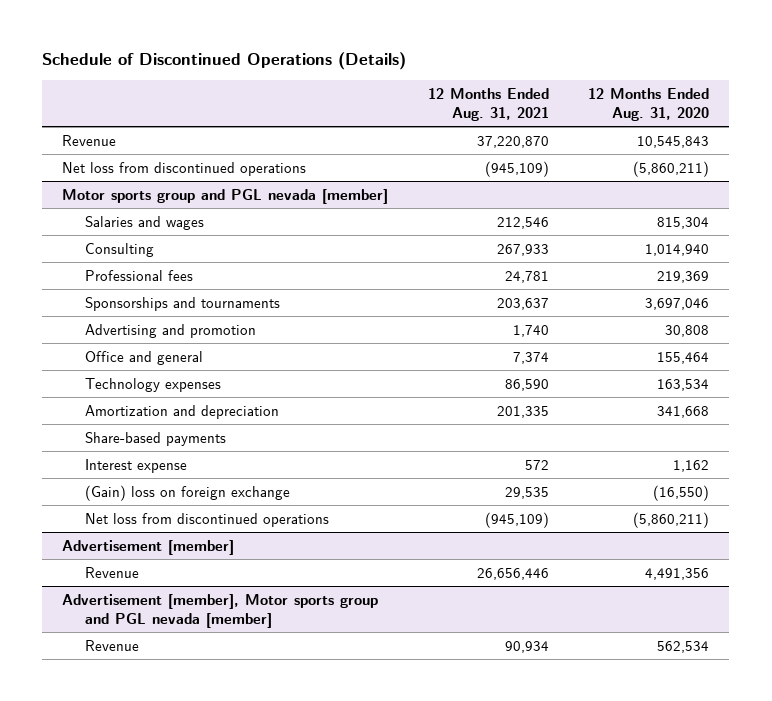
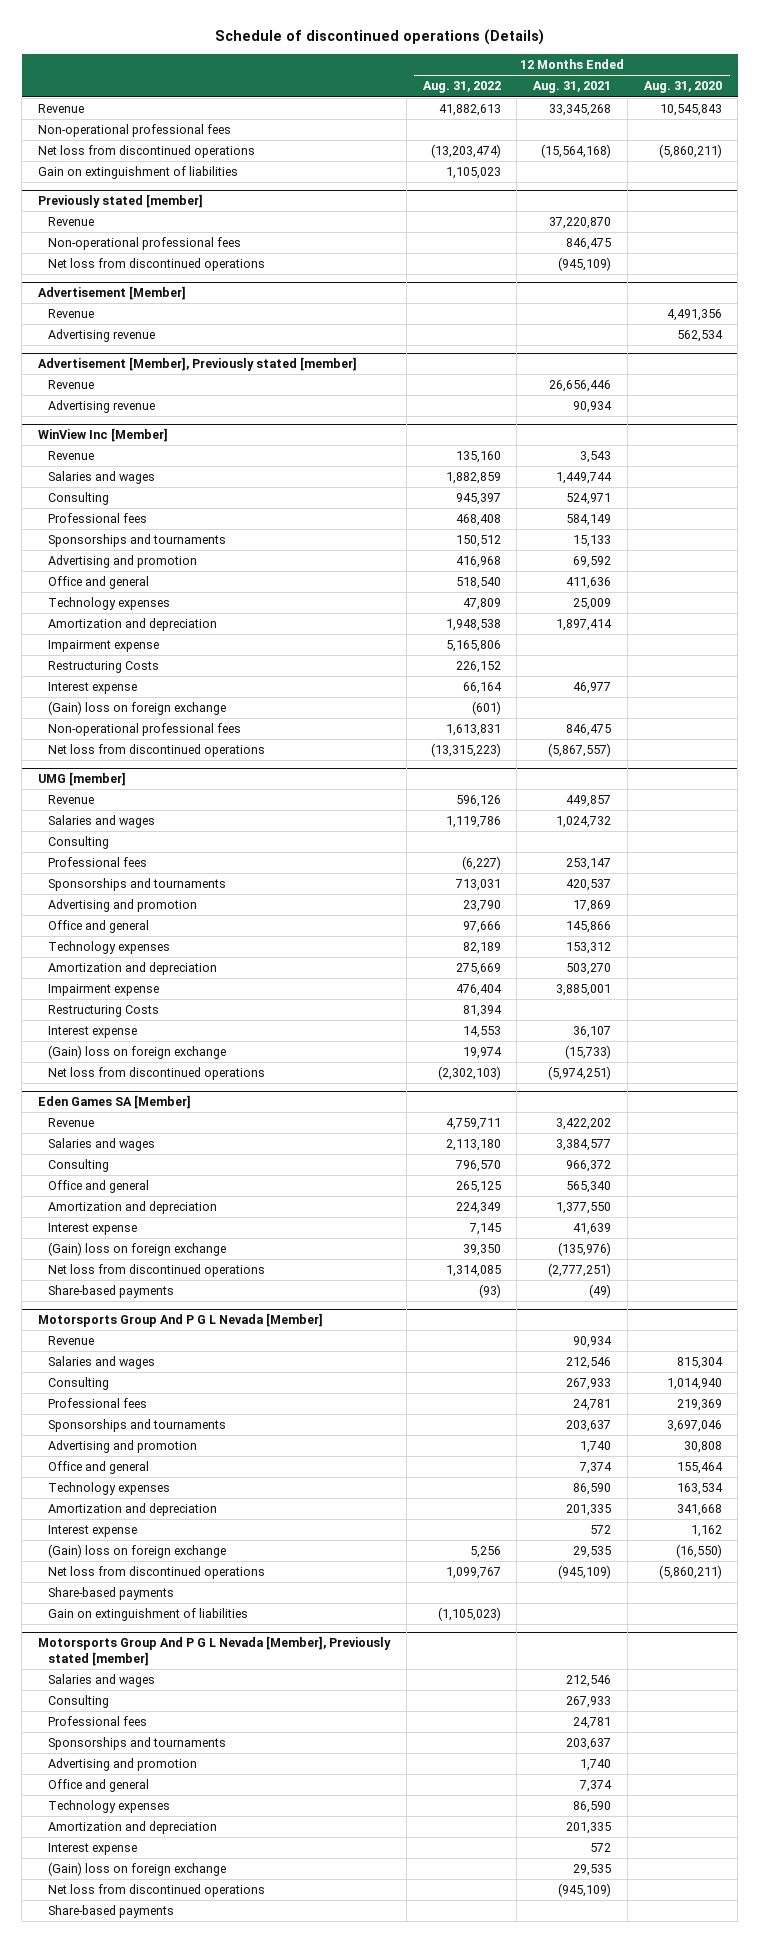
[42,52,407,71] Schedule of Discontinued Operations (Details) -> [214,29,544,46] Schedule of discontinued operations (Details)
none -> [422,81,501,94] Aug. 31, 2022
[62,188,389,204] Motor sports group and PGL nevada [member] -> none
[476,135,549,148] 37,220,870 -> [549,104,612,117] 33,345,268
none -> [38,124,232,138] Non-operational professional fees
[484,160,549,177] (945,109) -> [541,144,612,159] (15,564,168)
none -> [38,166,239,180] Gain on extinguishment of liabilities
none -> [38,194,204,209] Previously stated [member]
none -> [47,217,94,227] Revenue
none -> [47,237,241,251] Non-operational professional fees
none -> [47,258,265,272] Net loss from discontinued operations
none -> [38,286,187,301] Advertisement [Member]
none -> [47,309,94,319] Revenue
none -> [47,329,155,343] Advertising revenue
none -> [38,357,358,372] Advertisement [Member], Previously stated [member]
none -> [47,380,94,390] Revenue
none -> [47,400,155,414] Advertising revenue
none -> [38,428,169,443] WinView Inc [Member]
none -> [47,451,94,461] Revenue
none -> [47,471,155,485] Salaries and wages
none -> [47,492,109,506] Consulting
none -> [47,513,147,524] Professional fees
none -> [47,534,226,548] Sponsorships and tournaments
none -> [47,555,197,569] Advertising and promotion
none -> [47,576,149,590] Office and general
none -> [47,597,170,611] Technology expenses
none -> [47,618,217,632] Amortization and depreciation
none -> [47,640,159,653] Impairment expense
none -> [47,661,159,674] Restructuring Costs
none -> [47,682,137,695] Interest expense
none -> [47,701,226,716] (Gain) loss on foreign exchange
none -> [47,723,241,737] Non-operational professional fees
none -> [47,744,265,758] Net loss from discontinued operations
none -> [38,772,127,787] UMG [member]
none -> [47,795,94,805] Revenue
none -> [47,815,155,829] Salaries and wages
none -> [47,836,109,850] Consulting
none -> [47,857,147,868] Professional fees
none -> [47,878,226,892] Sponsorships and tournaments
none -> [47,899,197,913] Advertising and promotion
none -> [47,920,149,934] Office and general
none -> [47,941,170,955] Technology expenses
none -> [47,962,217,976] Amortization and depreciation
none -> [47,984,159,997] Impairment expense
none -> [47,1005,159,1018] Restructuring Costs
none -> [47,1026,137,1039] Interest expense
none -> [47,1045,226,1060] (Gain) loss on foreign exchange
none -> [47,1067,265,1081] Net loss from discontinued operations
none -> [38,1095,192,1110] Eden Games SA [Member]
none -> [47,1118,94,1128] Revenue
none -> [47,1138,155,1152] Salaries and wages
none -> [47,1159,109,1173] Consulting
none -> [47,1180,149,1194] Office and general
none -> [47,1201,217,1215] Amortization and depreciation
none -> [47,1223,137,1236] Interest expense
none -> [47,1242,226,1257] (Gain) loss on foreign exchange
none -> [47,1264,265,1278] Net loss from discontinued operations
none -> [47,1285,174,1299] Share-based payments
none -> [38,1313,324,1328] Motorsports Group And P G L Nevada [Member]
none -> [47,1336,94,1346] Revenue
[85,431,227,446] Share-based payments -> none
[62,539,235,555] Advertisement [member] -> none
[85,566,140,578] Revenue -> none
[62,593,379,628] Advertisement [member], Motor sports group and PGL nevada [member] -> none
[85,639,140,651] Revenue -> none
none -> [47,1587,174,1601] Share-based payments
none -> [47,1608,248,1622] Gain on extinguishment of liabilities
none -> [38,1636,392,1667] Motorsports Group And P G L Nevada [Member], Previously stated [member]
none -> [47,1674,155,1688] Salaries and wages
none -> [47,1695,109,1709] Consulting
none -> [47,1716,147,1727] Professional fees
none -> [47,1737,226,1751] Sponsorships and tournaments
none -> [47,1758,197,1772] Advertising and promotion
none -> [47,1779,149,1793] Office and general
none -> [47,1800,170,1814] Technology expenses
none -> [47,1821,217,1835] Amortization and depreciation
none -> [47,1843,137,1856] Interest expense
none -> [47,1862,226,1877] (Gain) loss on foreign exchange
none -> [47,1884,265,1898] Net loss from discontinued operations
none -> [47,1905,174,1919] Share-based payments

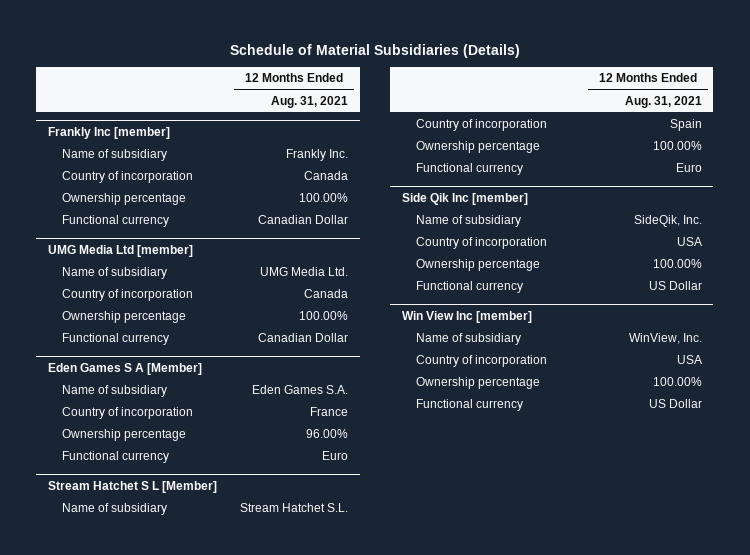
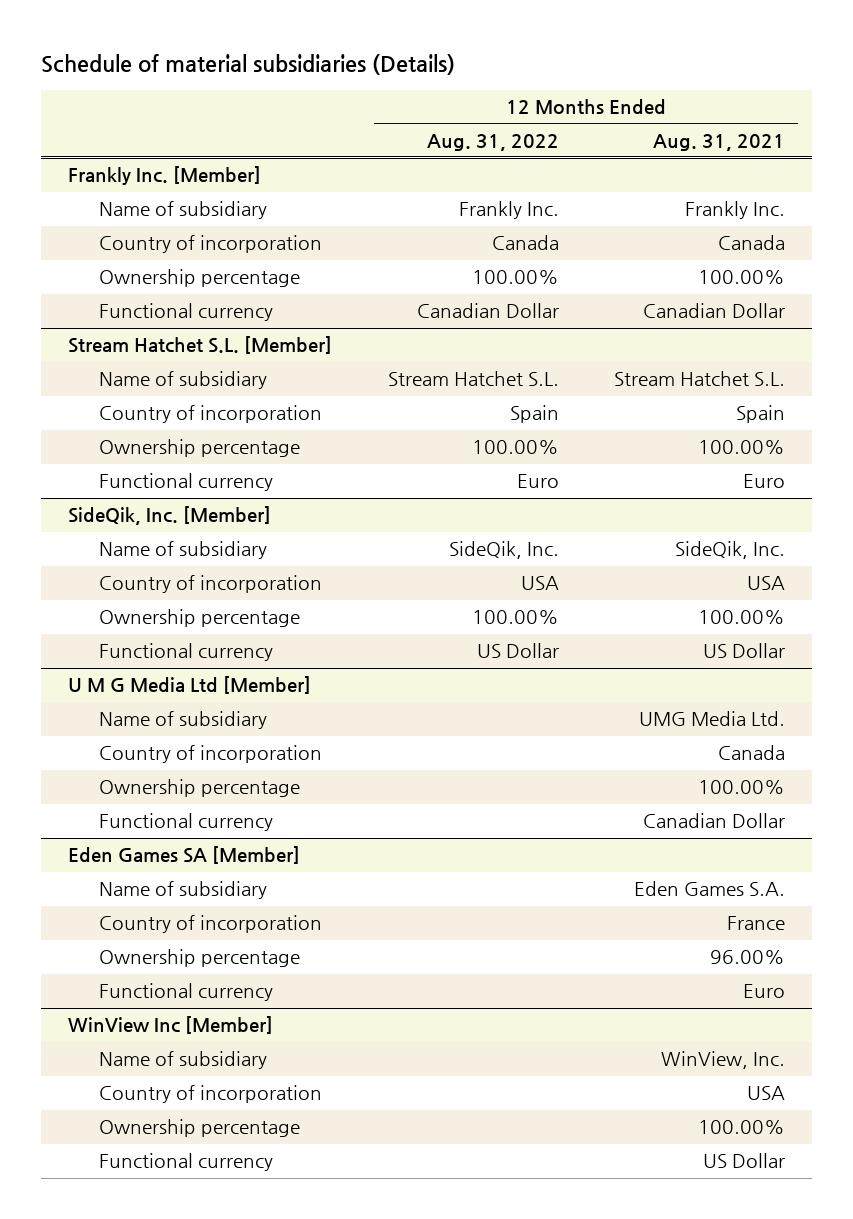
[229,43,520,58] Schedule of Material Subsidiaries (Details) -> [40,53,455,75] Schedule of material subsidiaries (Details)
none -> [426,133,559,151] Aug. 31, 2022
[47,126,170,139] Frankly Inc [member] -> [68,166,262,186] Frankly Inc. [Member]
[47,244,193,257] UMG Media Ltd [member] -> none
[62,267,168,280] Name of subsidiary -> none
[62,289,194,302] Country of incorporation -> none
[62,311,187,324] Ownership percentage -> none
[62,333,170,346] Functional currency -> none
[47,362,202,375] Eden Games S A [Member] -> none
[62,385,168,398] Name of subsidiary -> none
[62,407,194,420] Country of incorporation -> none
[62,429,187,442] Ownership percentage -> none
[62,451,170,464] Functional currency -> none
[47,480,217,493] Stream Hatchet S L [Member] -> [68,336,333,355] Stream Hatchet S.L. [Member]
[401,192,528,205] Side Qik Inc [member] -> [68,506,272,526] SideQik, Inc. [Member]
none -> [68,676,312,695] U M G Media Ltd [Member]
none -> [98,711,267,730] Name of subsidiary
none -> [98,745,322,764] Country of incorporation
none -> [98,779,300,798] Ownership percentage
none -> [98,813,273,832] Functional currency
none -> [68,846,301,865] Eden Games SA [Member]
none -> [98,881,267,900] Name of subsidiary
none -> [98,915,322,934] Country of incorporation
none -> [98,949,300,968] Ownership percentage
none -> [98,983,273,1002] Functional currency
[401,310,532,323] Win View Inc [member] -> [68,1016,274,1035] WinView Inc [Member]

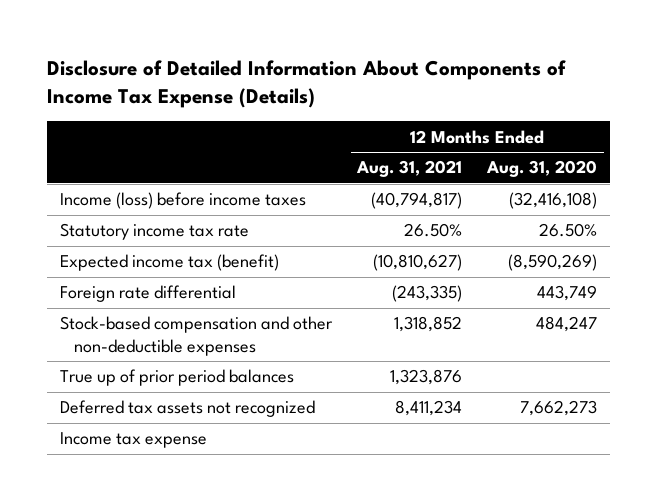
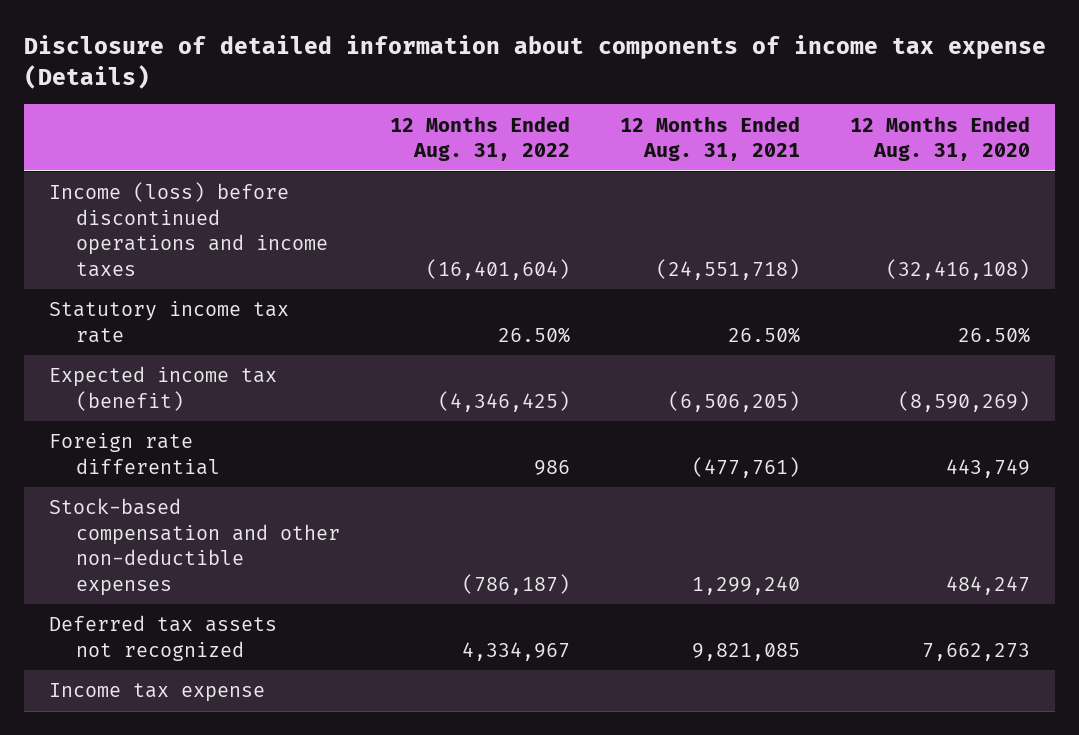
[47,60,567,109] Disclosure of Detailed Information About Components of Income Tax Expense (Details) -> [23,35,1046,89] Disclosure of detailed information about components of income tax expense (Details)
none -> [389,115,570,162] 12 Months Ended Aug. 31, 2022
[59,192,306,210] Income (loss) before income taxes -> [48,182,328,277] Income (loss) before discontinued operations and income taxes
[371,192,463,210] (40,794,817) -> [656,258,801,280] (24,551,718)
[59,369,294,387] True up of prior period balances -> none
[373,254,463,272] (10,810,627) -> [668,390,801,412] (6,506,205)
[392,285,463,303] (243,335) -> [692,456,801,478] (477,761)
[394,316,463,333] 1,318,852 -> [692,575,801,595] 1,299,240
[395,400,463,417] 8,411,234 -> [692,642,801,661] 9,821,085

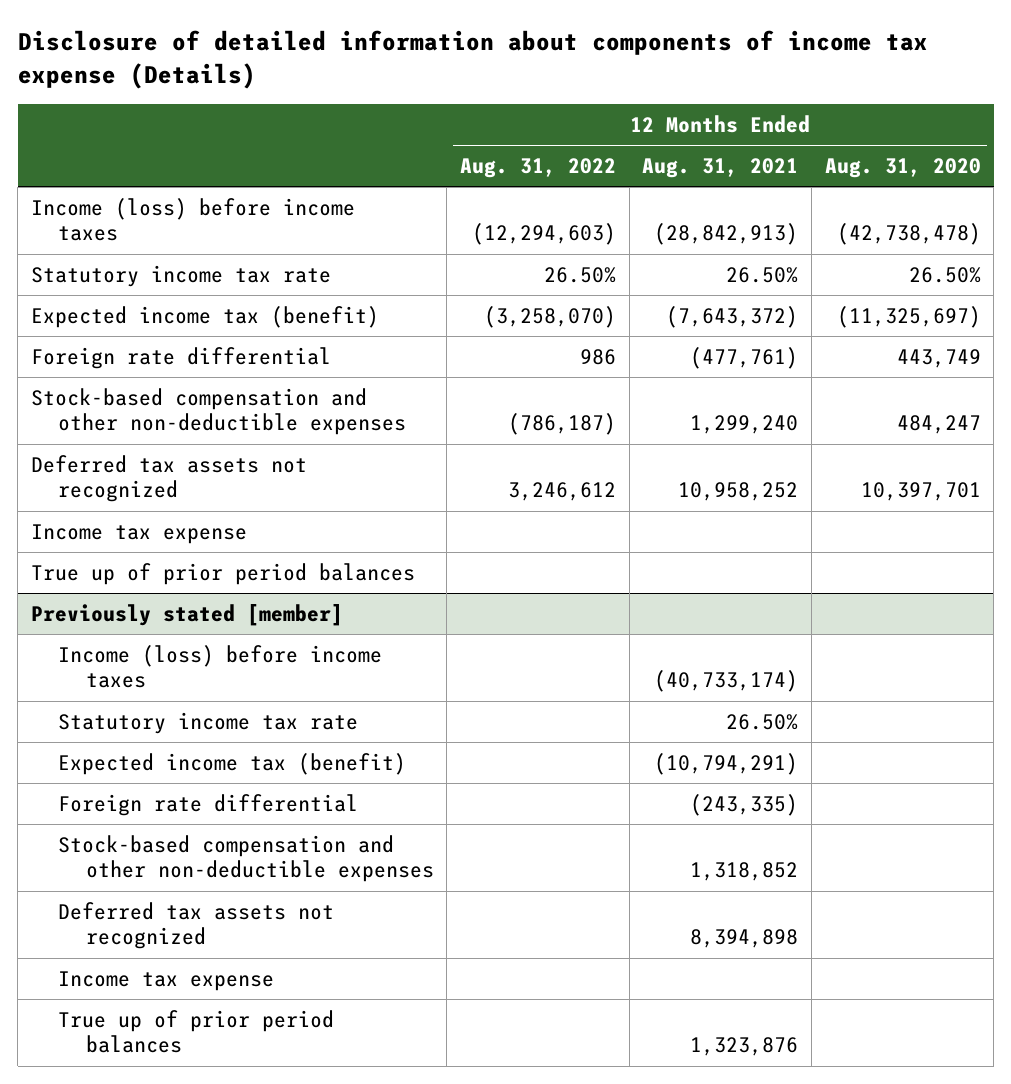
[48,182,328,277] Income (loss) before discontinued operations and income taxes -> [30,197,355,242] Income (loss) before income taxes
[425,258,570,280] (16,401,604) -> [472,223,617,246] (12,294,603)
[656,258,801,280] (24,551,718) -> [654,223,799,246] (28,842,913)
[886,258,1031,280] (32,416,108) -> [836,223,981,246] (42,738,478)
[437,390,570,412] (4,346,425) -> [484,305,617,328] (3,258,070)
[668,390,801,412] (6,506,205) -> [666,305,799,328] (7,643,372)
[898,390,1031,412] (8,590,269) -> [836,305,981,328] (11,325,697)
[461,641,570,661] 4,334,967 -> [508,482,617,502] 3,246,612
[692,642,801,661] 9,821,085 -> [678,482,799,502] 10,958,252
[922,642,1031,661] 7,662,273 -> [860,482,981,502] 10,397,701
none -> [30,562,415,585] True up of prior period balances
none -> [30,603,343,626] Previously stated [member]
none -> [58,644,383,689] Income (loss) before income taxes
none -> [58,711,359,734] Statutory income tax rate
none -> [58,752,407,775] Expected income tax (benefit)
none -> [58,793,359,816] Foreign rate differential
none -> [58,834,434,883] Stock-based compensation and other non-deductible expenses
none -> [58,901,335,950] Deferred tax assets not recognized
none -> [58,970,275,991] Income tax expense
none -> [58,1009,335,1054] True up of prior period balances

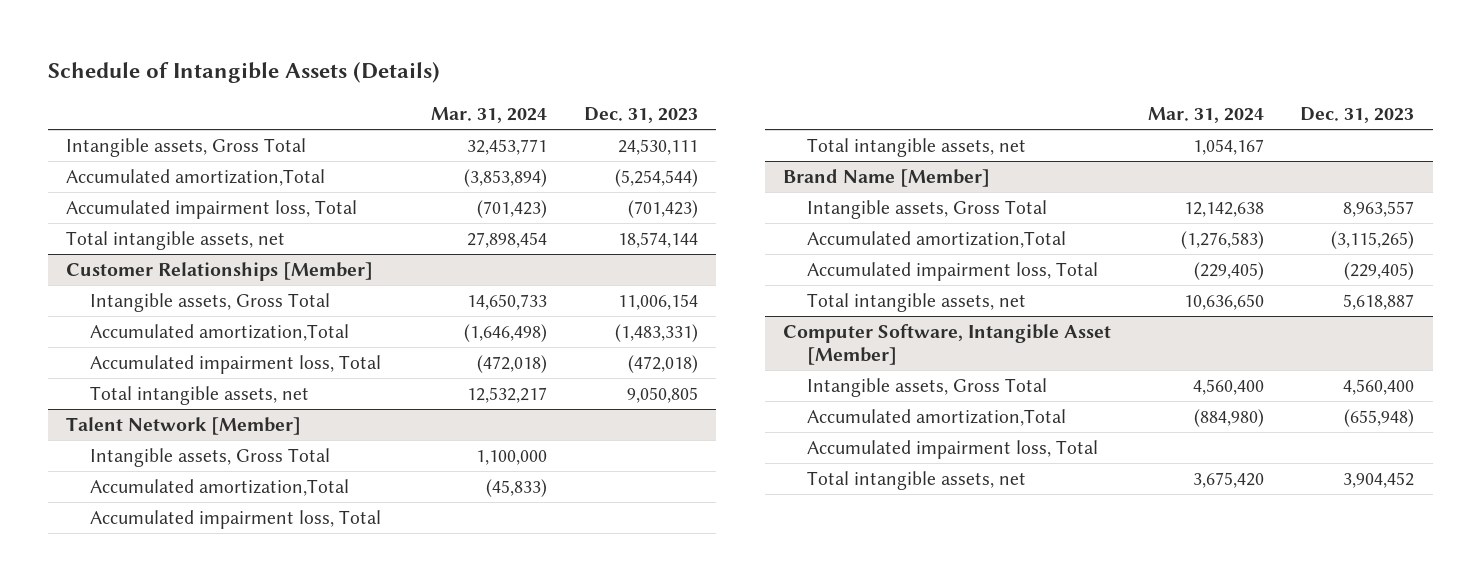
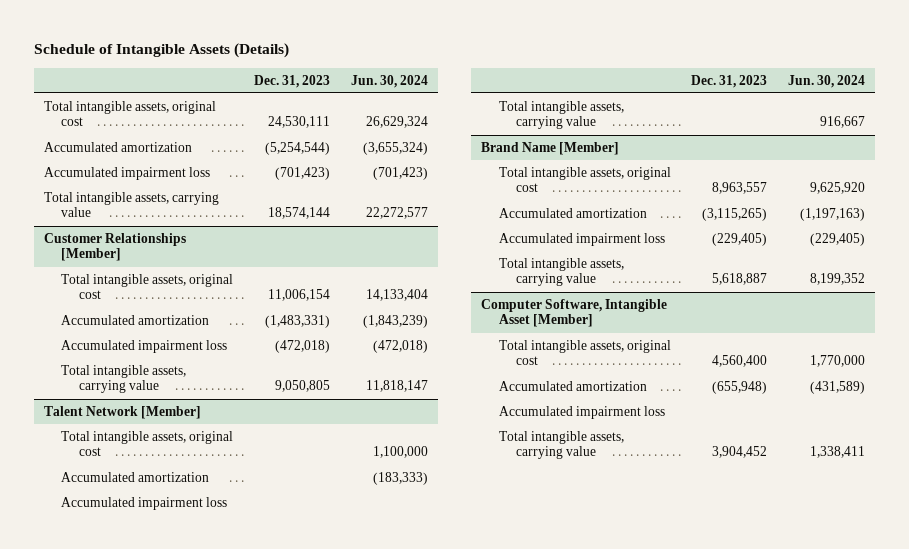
[431,106,548,123] Mar. 31, 2024 -> none
none -> [350,74,428,88] Jun. 30, 2024
[66,137,307,157] Intangible assets, Gross Total -> [44,100,217,127] Total intangible assets, original cost
[66,168,326,186] Accumulated amortization,Total -> [44,141,193,152] Accumulated amortization
[66,199,358,219] Accumulated impairment loss, Total -> [44,166,211,180] Accumulated impairment loss
[66,230,286,250] Total intangible assets, net -> [44,191,220,218] Total intangible assets, carrying value
[89,292,330,312] Intangible assets, Gross Total -> [61,273,234,300] Total intangible assets, original cost
[89,323,349,341] Accumulated amortization,Total -> [61,314,210,325] Accumulated amortization
[89,354,381,374] Accumulated impairment loss, Total -> [61,339,228,353] Accumulated impairment loss
[89,385,309,405] Total intangible assets, net -> [61,364,187,394] Total intangible assets, carrying value
[89,447,330,467] Intangible assets, Gross Total -> [61,430,234,457] Total intangible assets, original cost
[89,478,349,496] Accumulated amortization,Total -> [61,471,210,482] Accumulated amortization
[89,509,381,529] Accumulated impairment loss, Total -> [61,496,228,510] Accumulated impairment loss
[806,137,1026,157] Total intangible assets, net -> [498,100,624,130] Total intangible assets, carrying value
[806,199,1047,219] Intangible assets, Gross Total -> [498,166,671,193] Total intangible assets, original cost
[806,230,1066,248] Accumulated amortization,Total -> [498,207,647,218] Accumulated amortization
[806,261,1098,281] Accumulated impairment loss, Total -> [498,232,665,246] Accumulated impairment loss
[806,292,1026,312] Total intangible assets, net -> [498,257,624,287] Total intangible assets, carrying value
[806,377,1047,397] Intangible assets, Gross Total -> [498,339,671,366] Total intangible assets, original cost
[806,408,1066,426] Accumulated amortization,Total -> [498,380,647,391] Accumulated amortization
[806,439,1098,459] Accumulated impairment loss, Total -> [498,405,665,419] Accumulated impairment loss
[806,470,1026,490] Total intangible assets, net -> [498,430,624,460] Total intangible assets, carrying value

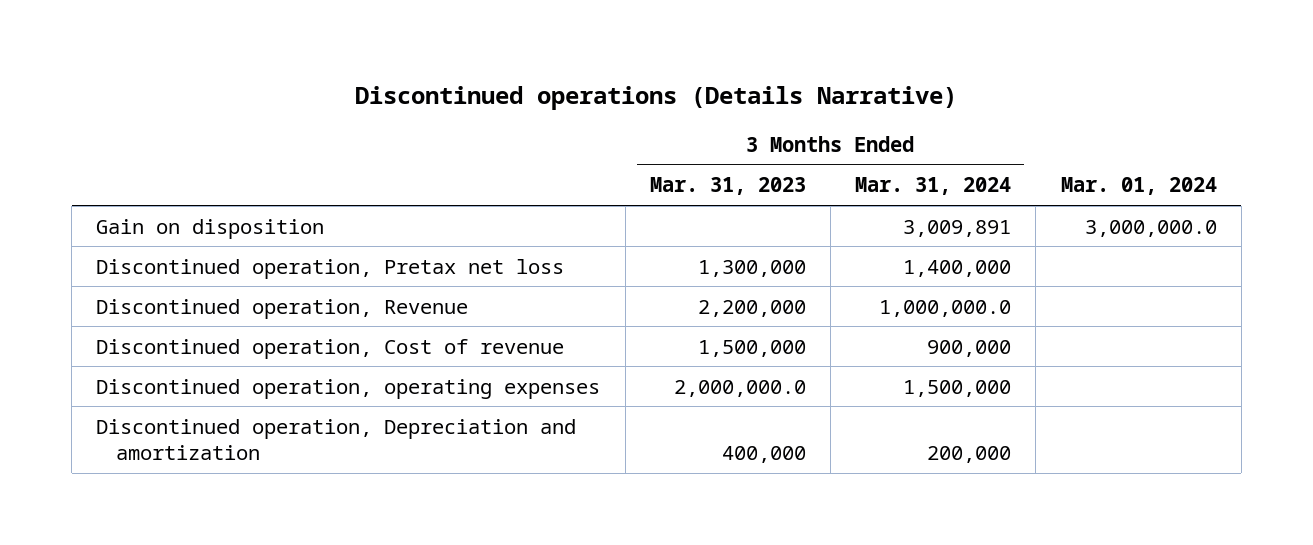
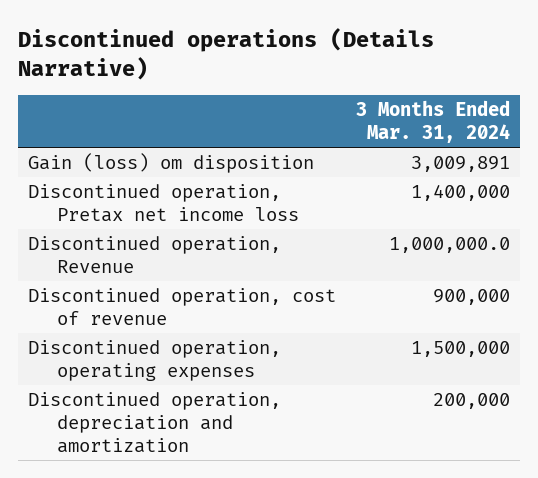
[649,177,806,196] Mar. 31, 2023 -> none
[1060,177,1217,196] Mar. 01, 2024 -> none
[96,218,325,239] Gain on disposition -> [28,153,315,174] Gain (loss) om disposition
[96,258,565,279] Discontinued operation, Pretax net loss -> [28,184,299,223] Discontinued operation, Pretax net income loss
[96,338,565,359] Discontinued operation, Cost of revenue -> [28,288,337,326] Discontinued operation, cost of revenue
[96,418,577,460] Discontinued operation, Depreciation and amortization -> [28,392,282,454] Discontinued operation, depreciation and amortization

